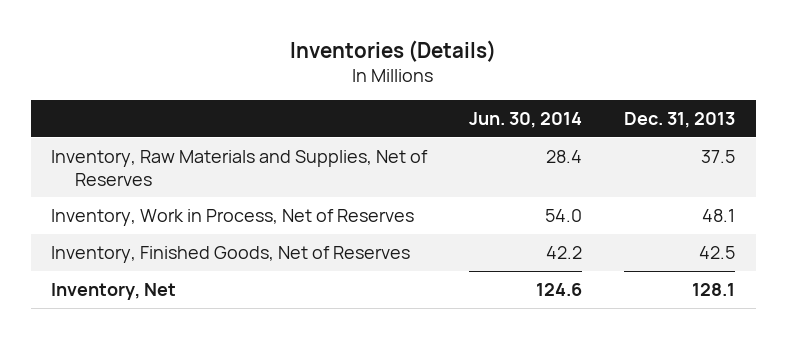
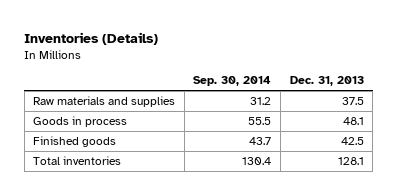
[469,111,583,128] Jun. 30, 2014 -> none
none -> [193,76,272,87] Sep. 30, 2014
[51,149,429,186] Inventory, Raw Materials and Supplies, Net of Reserves -> [33,95,176,107] Raw materials and supplies
[51,208,415,226] Inventory, Work in Process, Net of Reserves -> [33,115,128,127] Goods in process
[51,245,411,263] Inventory, Finished Goods, Net of Reserves -> [33,135,117,147] Finished goods
[51,282,177,300] Inventory, Net -> [33,155,122,165] Total inventories

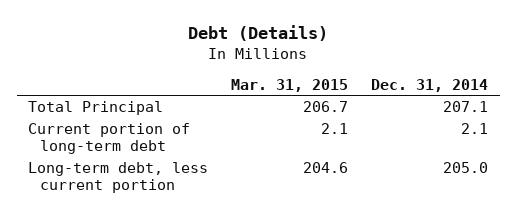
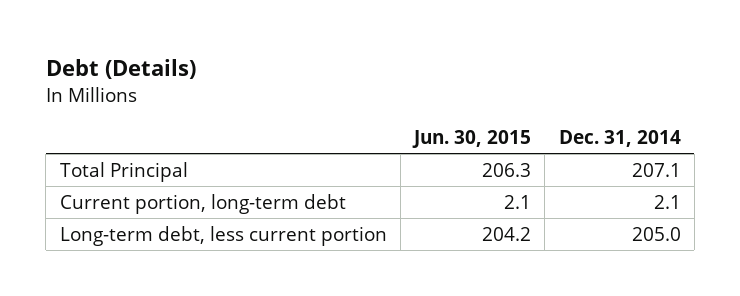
[231,78,349,92] Mar. 31, 2015 -> none
none -> [412,129,532,148] Jun. 30, 2015
[28,123,191,155] Current portion of long-term debt -> [59,194,346,215] Current portion, long-term debt

